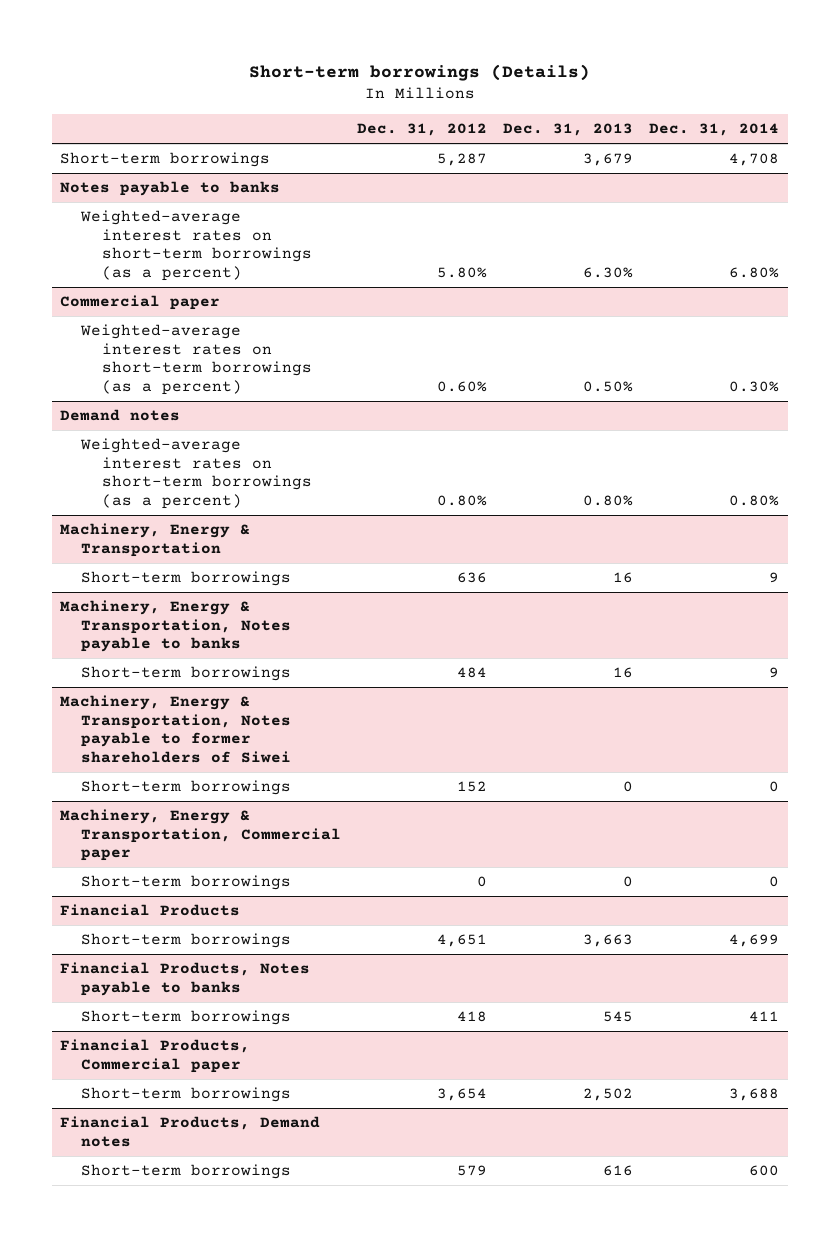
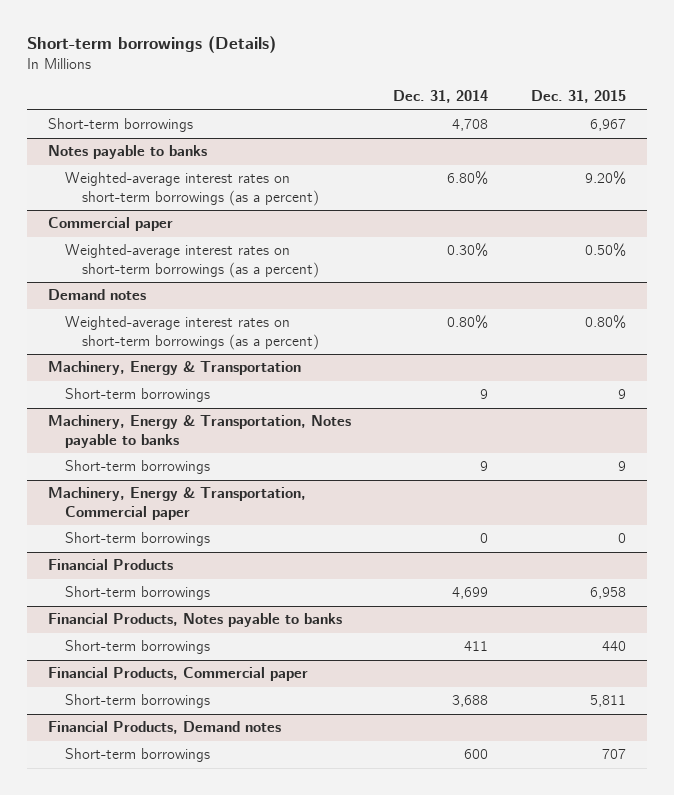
[357,123,488,137] Dec. 31, 2012 -> none
[503,123,634,137] Dec. 31, 2013 -> none
none -> [530,90,626,104] Dec. 31, 2015
[60,695,292,764] Machinery, Energy & Transportation, Notes payable to former shareholders of Siwei -> none
[81,780,292,796] Short-term borrowings -> none

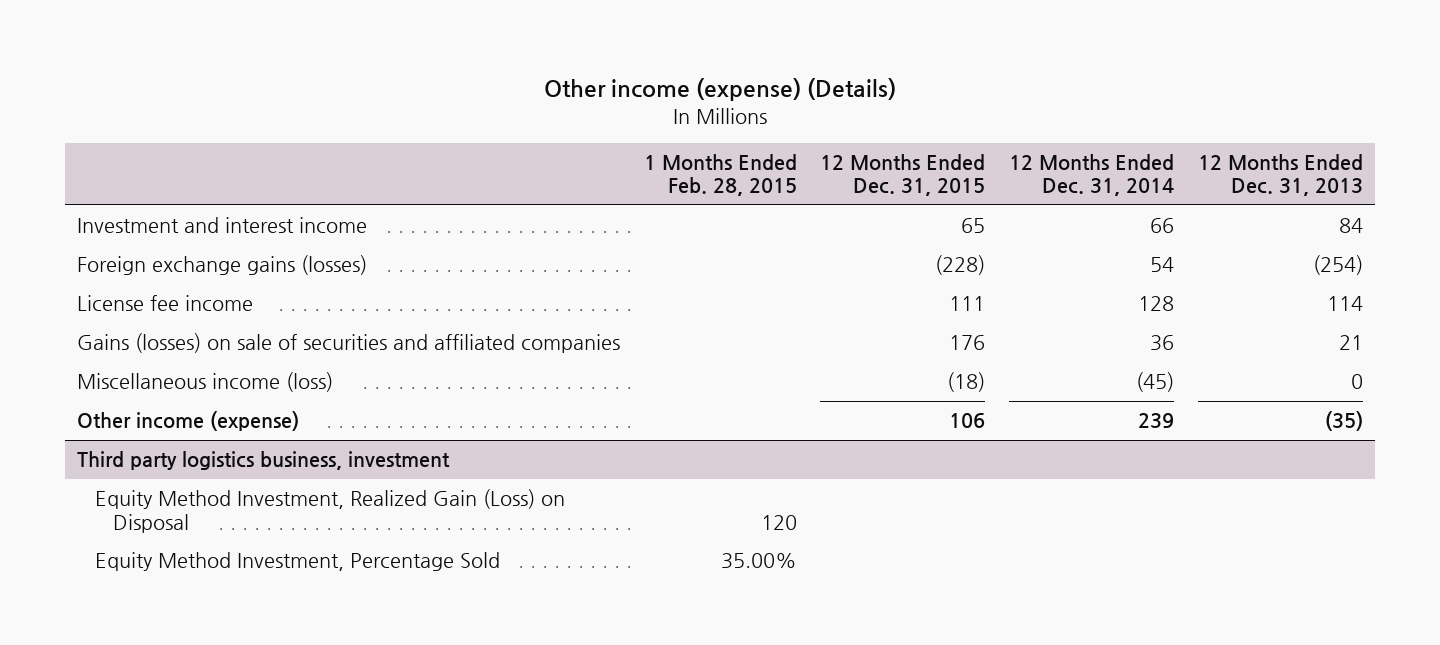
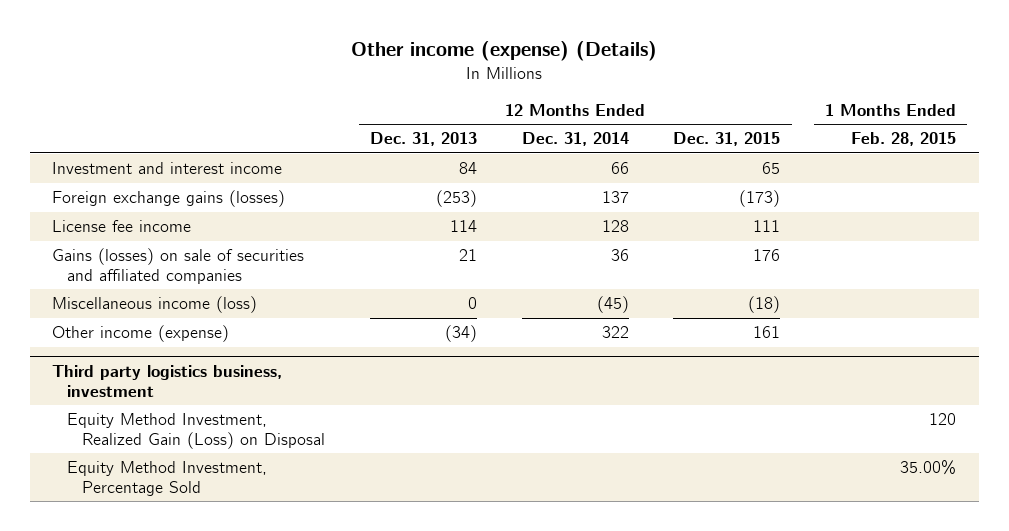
[935,255,986,276] (228) -> [739,190,781,208] (173)
[1149,257,1174,273] 54 -> [601,191,629,204] 137
[1312,255,1363,276] (254) -> [435,190,477,208] (253)
[949,413,986,429] 106 -> [753,326,781,339] 161
[1137,413,1174,429] 239 -> [601,326,629,339] 322
[1324,411,1363,432] (35) -> [444,325,477,343] (34)

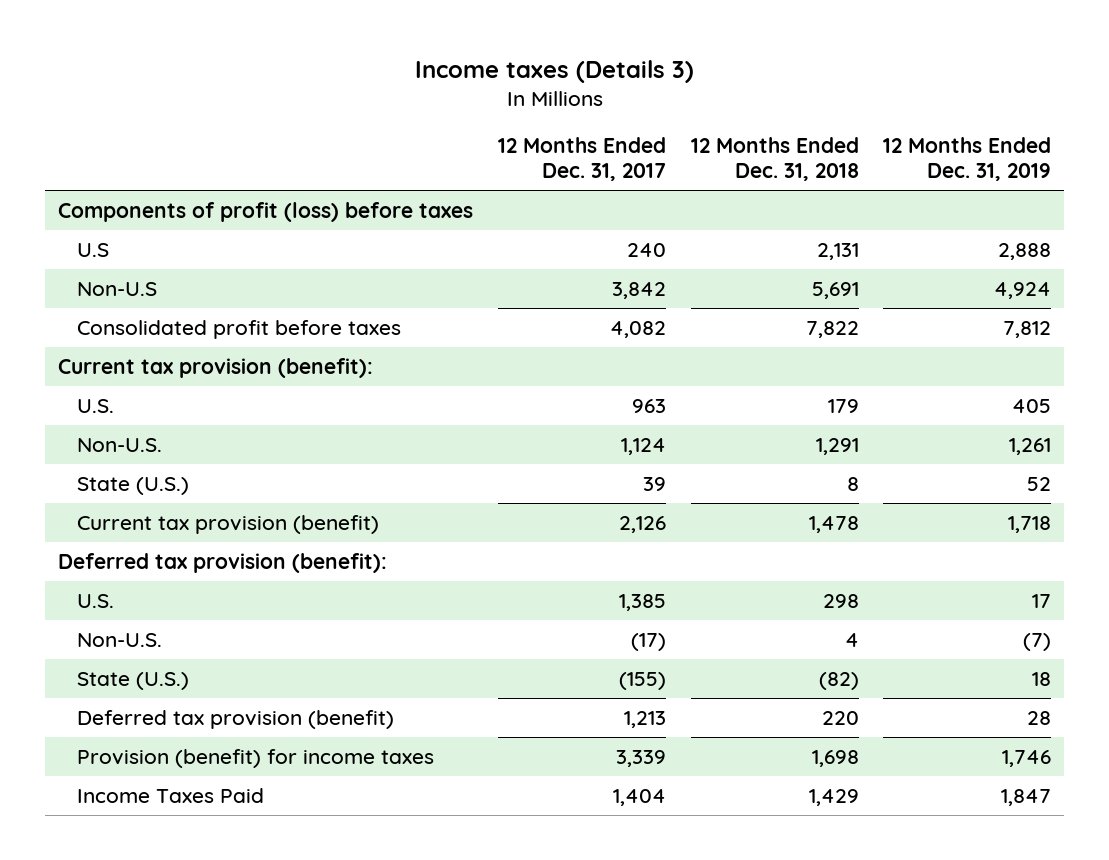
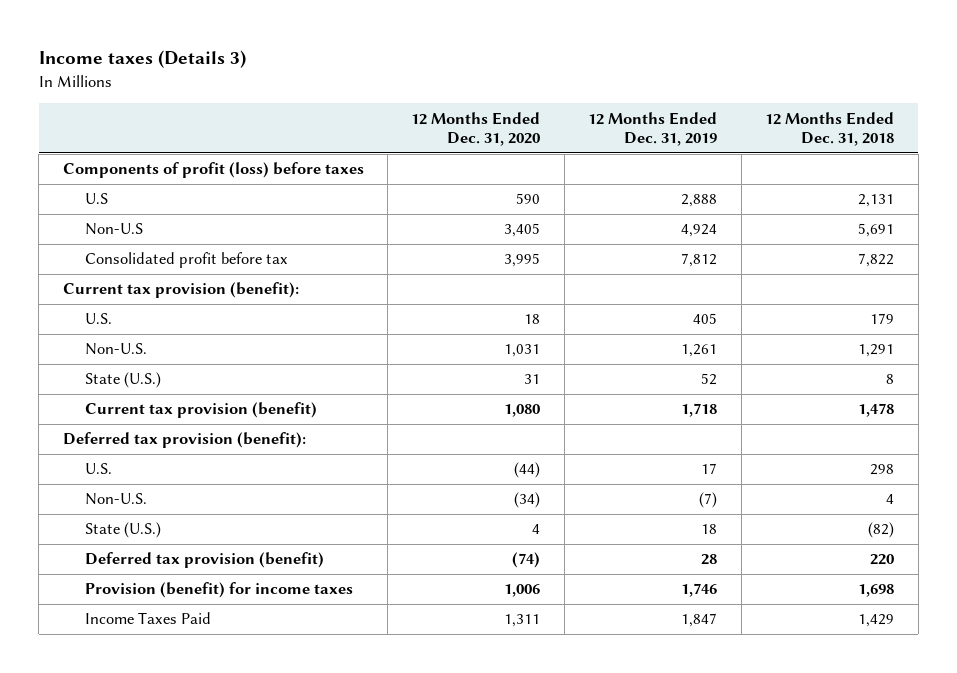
[497,137,666,182] 12 Months Ended Dec. 31, 2017 -> none
none -> [411,111,541,147] 12 Months Ended Dec. 31, 2020
[77,319,402,339] Consolidated profit before taxes -> [85,252,289,269] Consolidated profit before tax

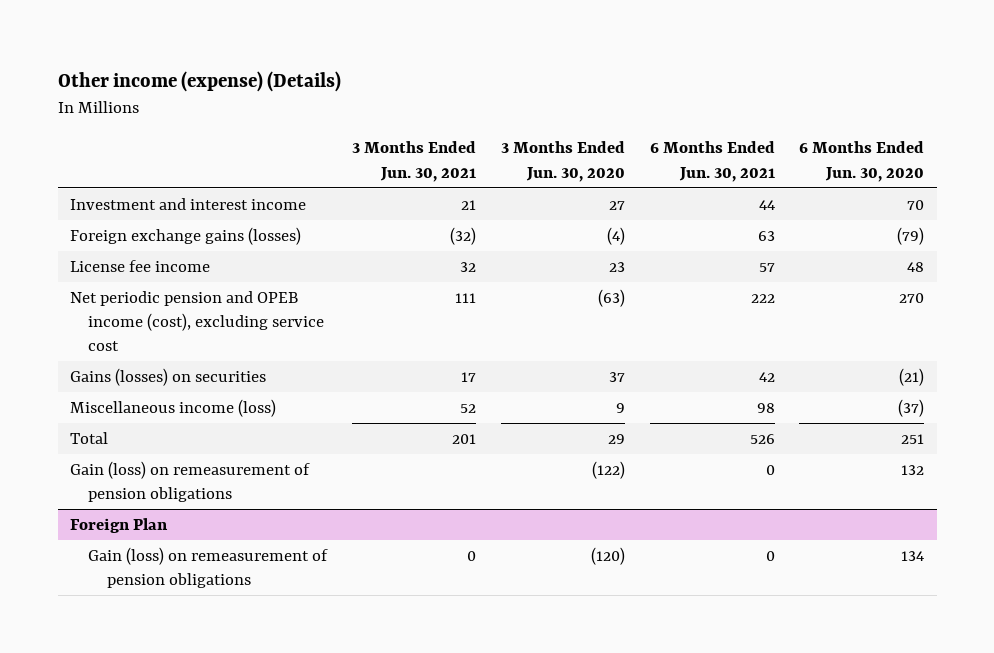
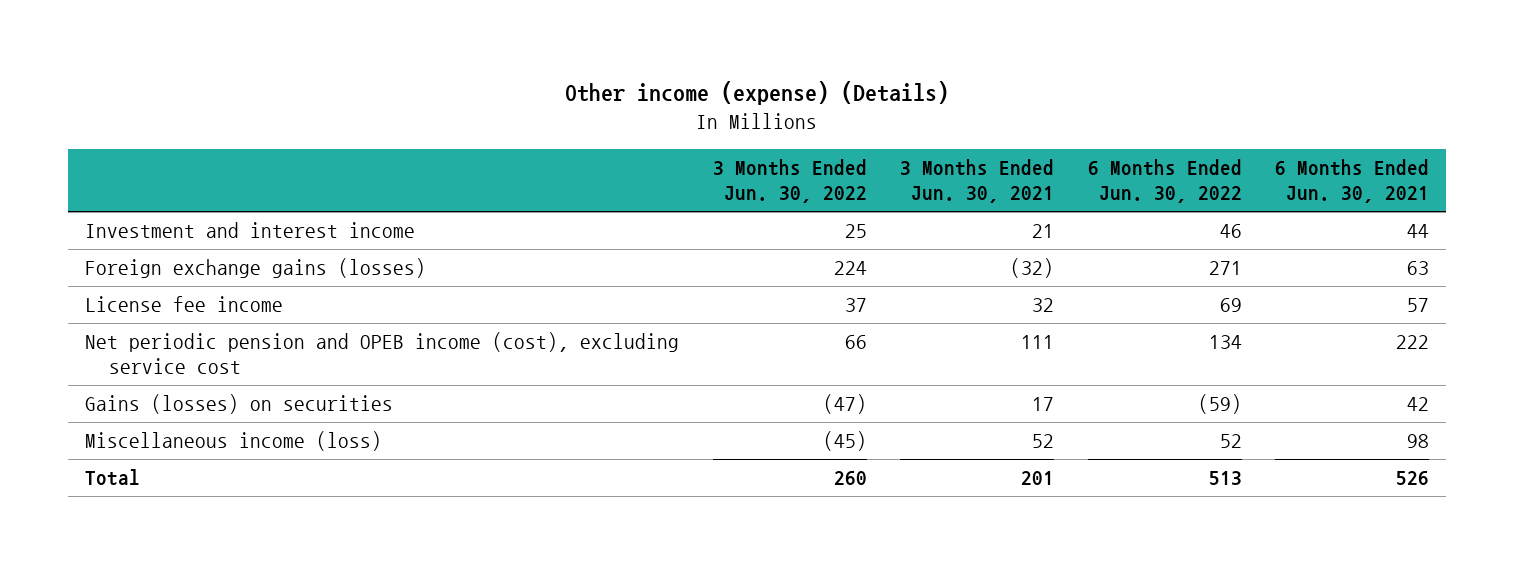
[500,141,625,182] 3 Months Ended Jun. 30, 2020 -> none
[799,141,925,182] 6 Months Ended Jun. 30, 2020 -> none
none -> [712,159,867,204] 3 Months Ended Jun. 30, 2022
none -> [1087,159,1242,204] 6 Months Ended Jun. 30, 2022
[69,460,310,503] Gain (loss) on remeasurement of pension obligations -> none
[69,517,168,533] Foreign Plan -> none
[88,546,329,589] Gain (loss) on remeasurement of pension obligations -> none

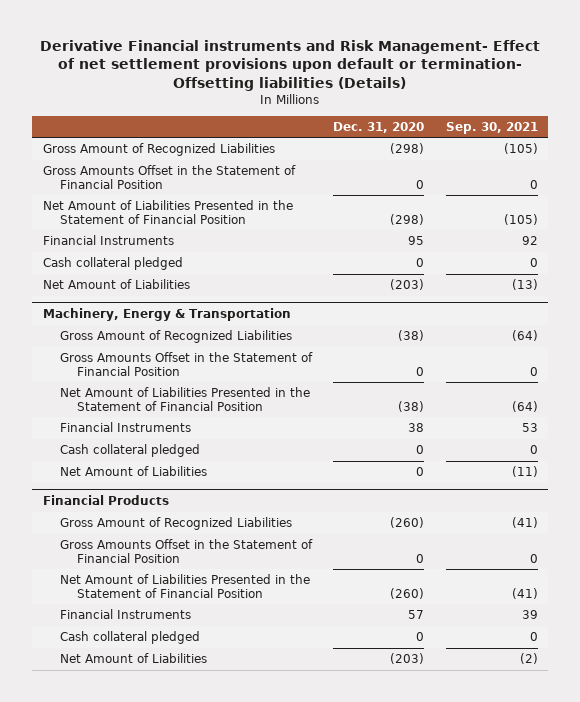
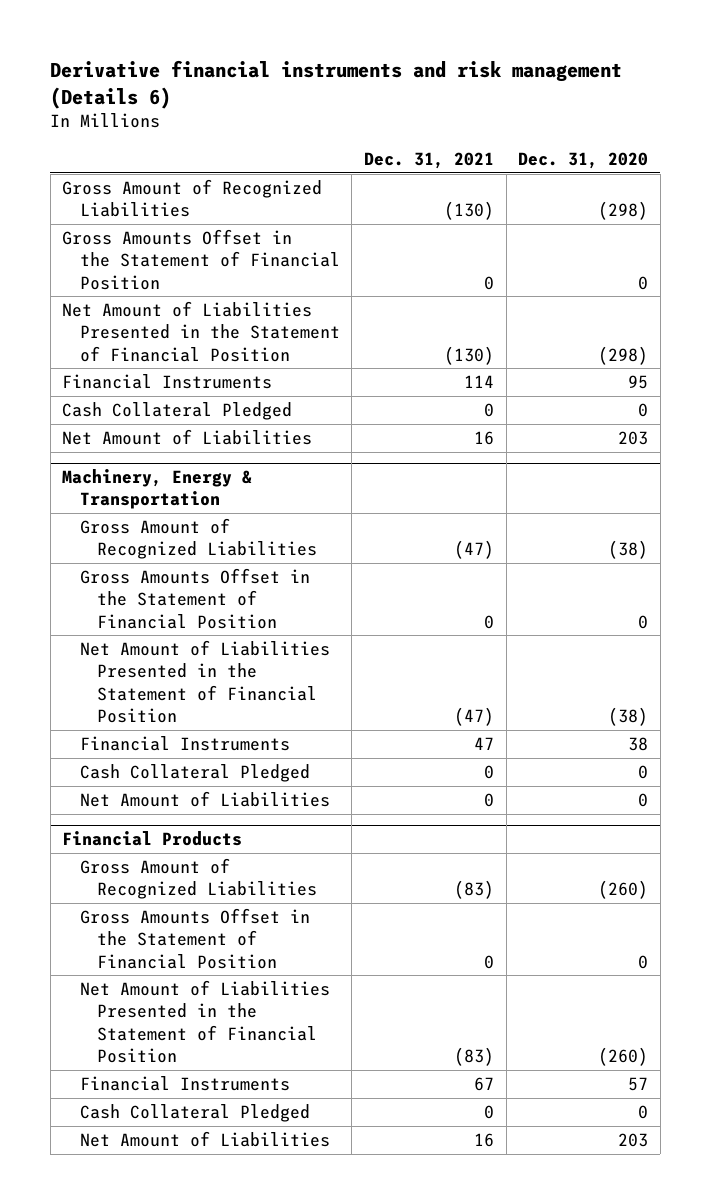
[40,39,541,91] Derivative Financial instruments and Risk Management- Effect of net settlement provisions upon default or termination- Offsetting liabilities (Details) -> [50,59,623,109] Derivative financial instruments and risk management (Details 6)
[445,122,538,135] Sep. 30, 2021 -> none
none -> [363,151,494,169] Dec. 31, 2021
[42,257,183,271] Cash collateral pledged -> [62,402,293,421] Cash Collateral Pledged
[390,279,425,291] (203) -> [618,431,649,446] 203
[60,444,201,458] Cash collateral pledged -> [79,764,310,783] Cash Collateral Pledged
[60,631,201,645] Cash collateral pledged -> [79,1104,310,1123] Cash Collateral Pledged
[390,653,425,665] (203) -> [618,1133,649,1148] 203

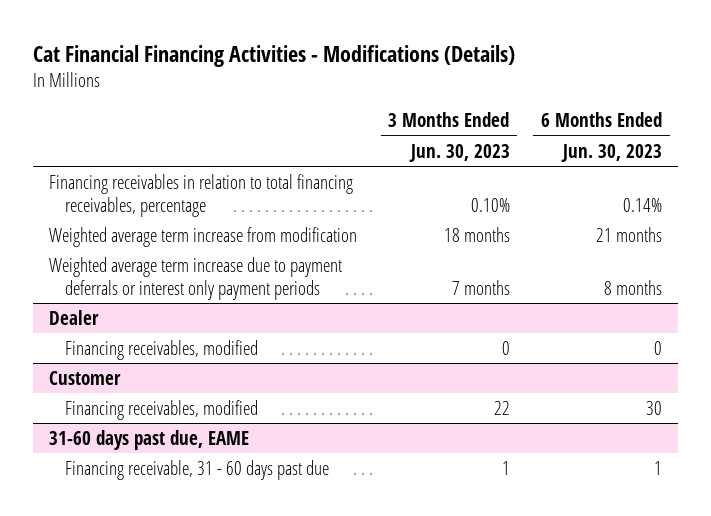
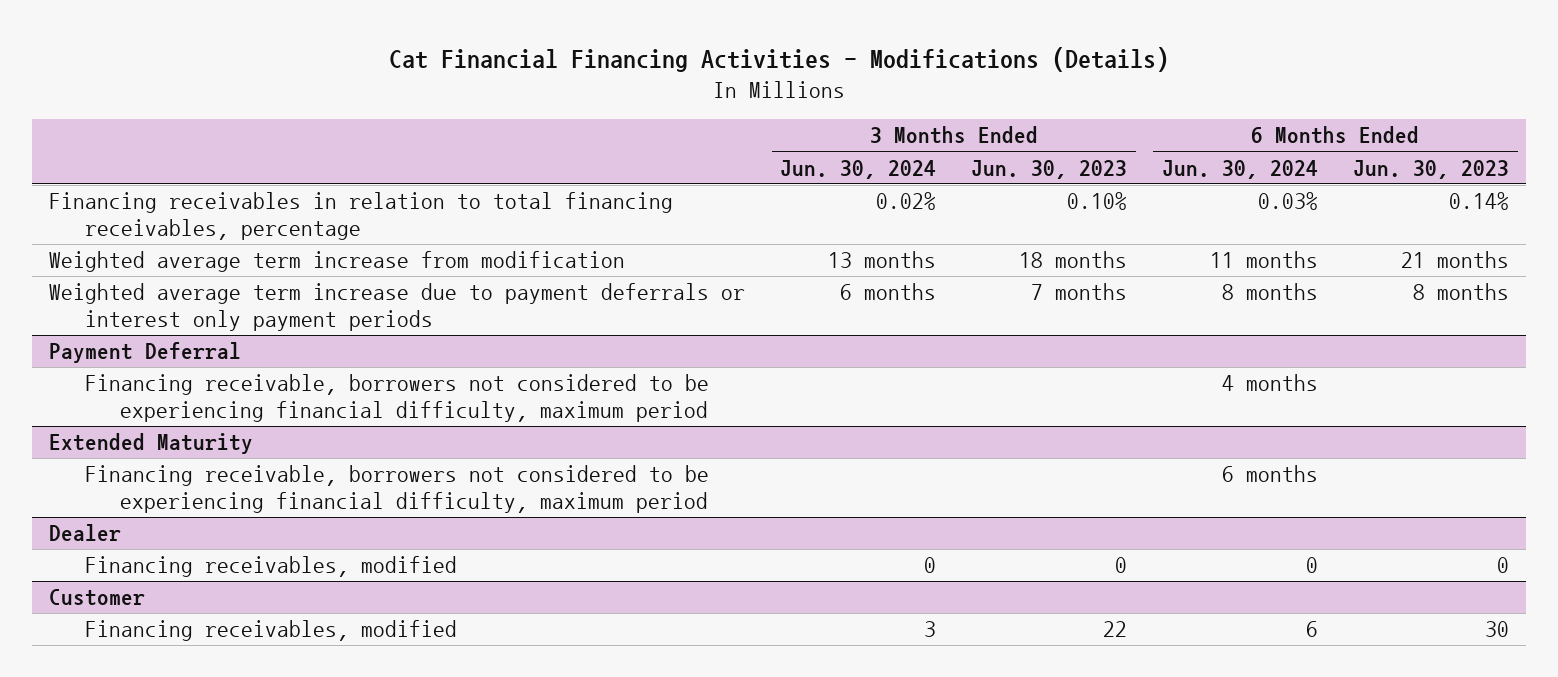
none -> [780,159,937,179] Jun. 30, 2024
none -> [1161,159,1318,179] Jun. 30, 2024
none -> [49,342,242,364] Payment Deferral
none -> [84,374,709,423] Financing receivable, borrowers not considered to be experiencing financial difficulty, maximum period
none -> [49,433,254,455] Extended Maturity
none -> [84,465,709,514] Financing receivable, borrowers not considered to be experiencing financial difficulty, maximum period
[48,429,249,450] 31-60 days past due, EAME -> none
[65,459,330,480] Financing receivable, 31 - 60 days past due -> none

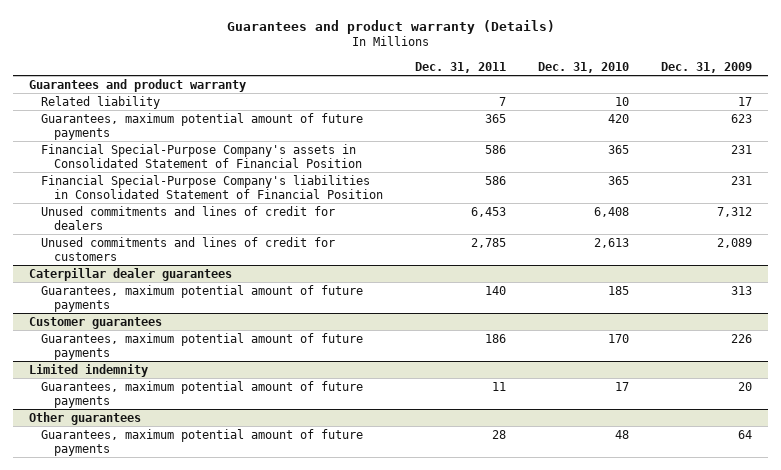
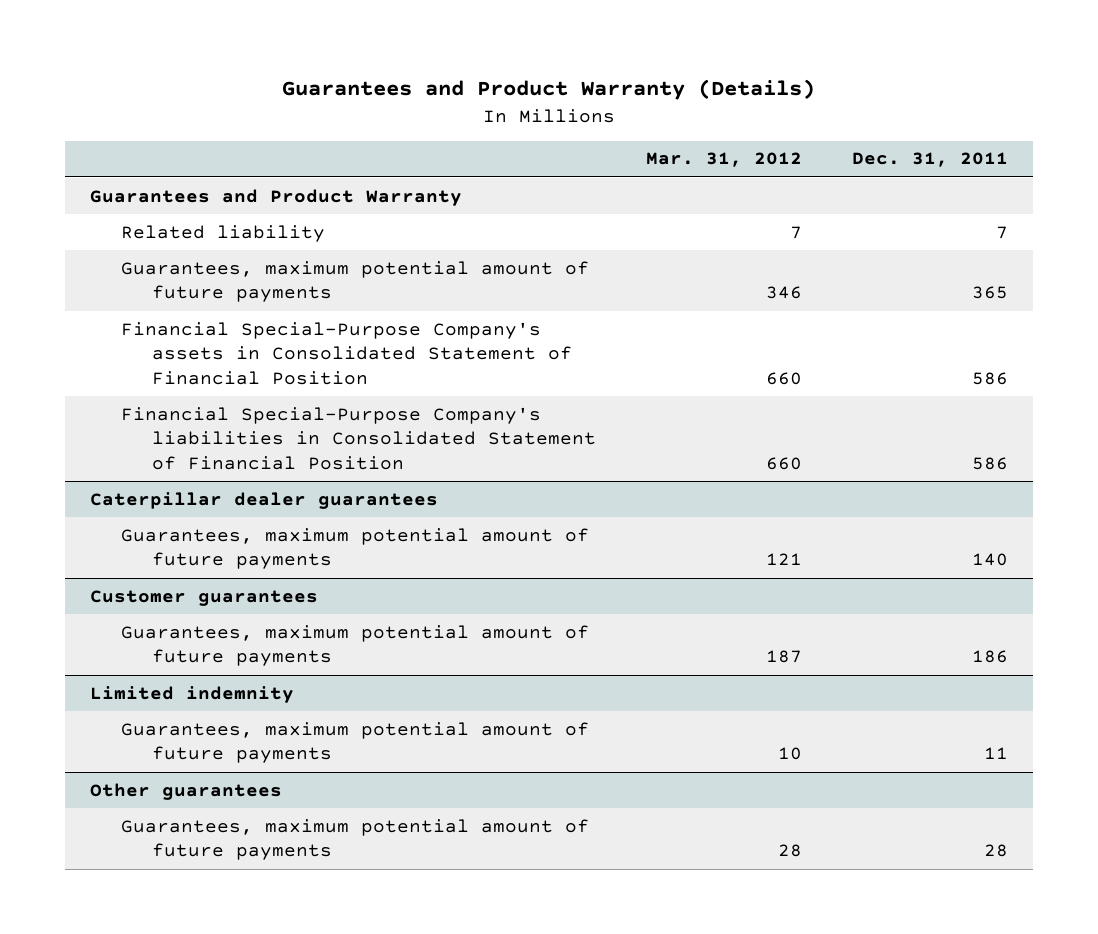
[226,19,555,34] Guarantees and product warranty (Details) -> [281,79,815,101] Guarantees and Product Warranty (Details)
[537,61,629,73] Dec. 31, 2010 -> none
[661,61,753,73] Dec. 31, 2009 -> none
none -> [645,152,802,168] Mar. 31, 2012
[29,78,247,92] Guarantees and product warranty -> [90,188,463,206] Guarantees and Product Warranty
[41,205,336,230] Unused commitments and lines of credit for dealers -> none
[41,236,336,261] Unused commitments and lines of credit for customers -> none

